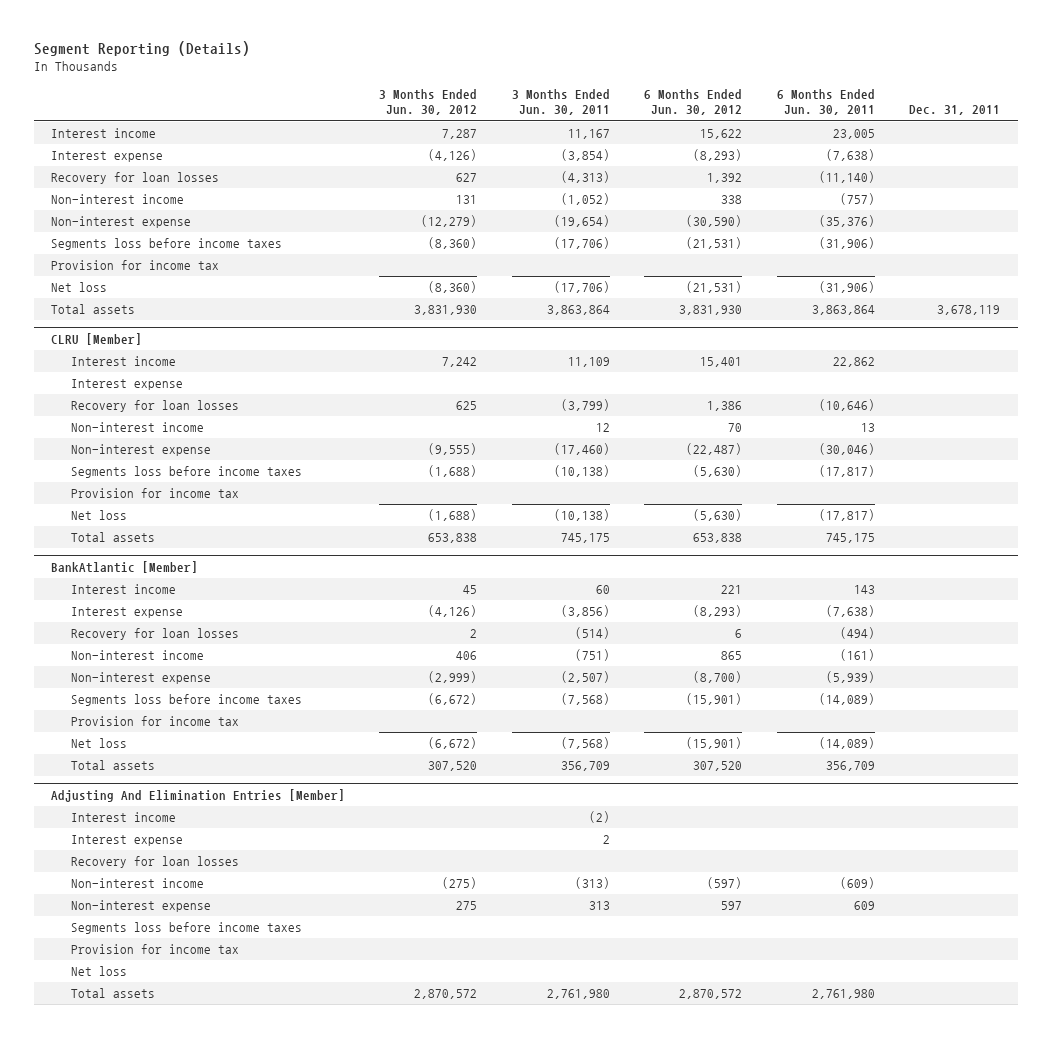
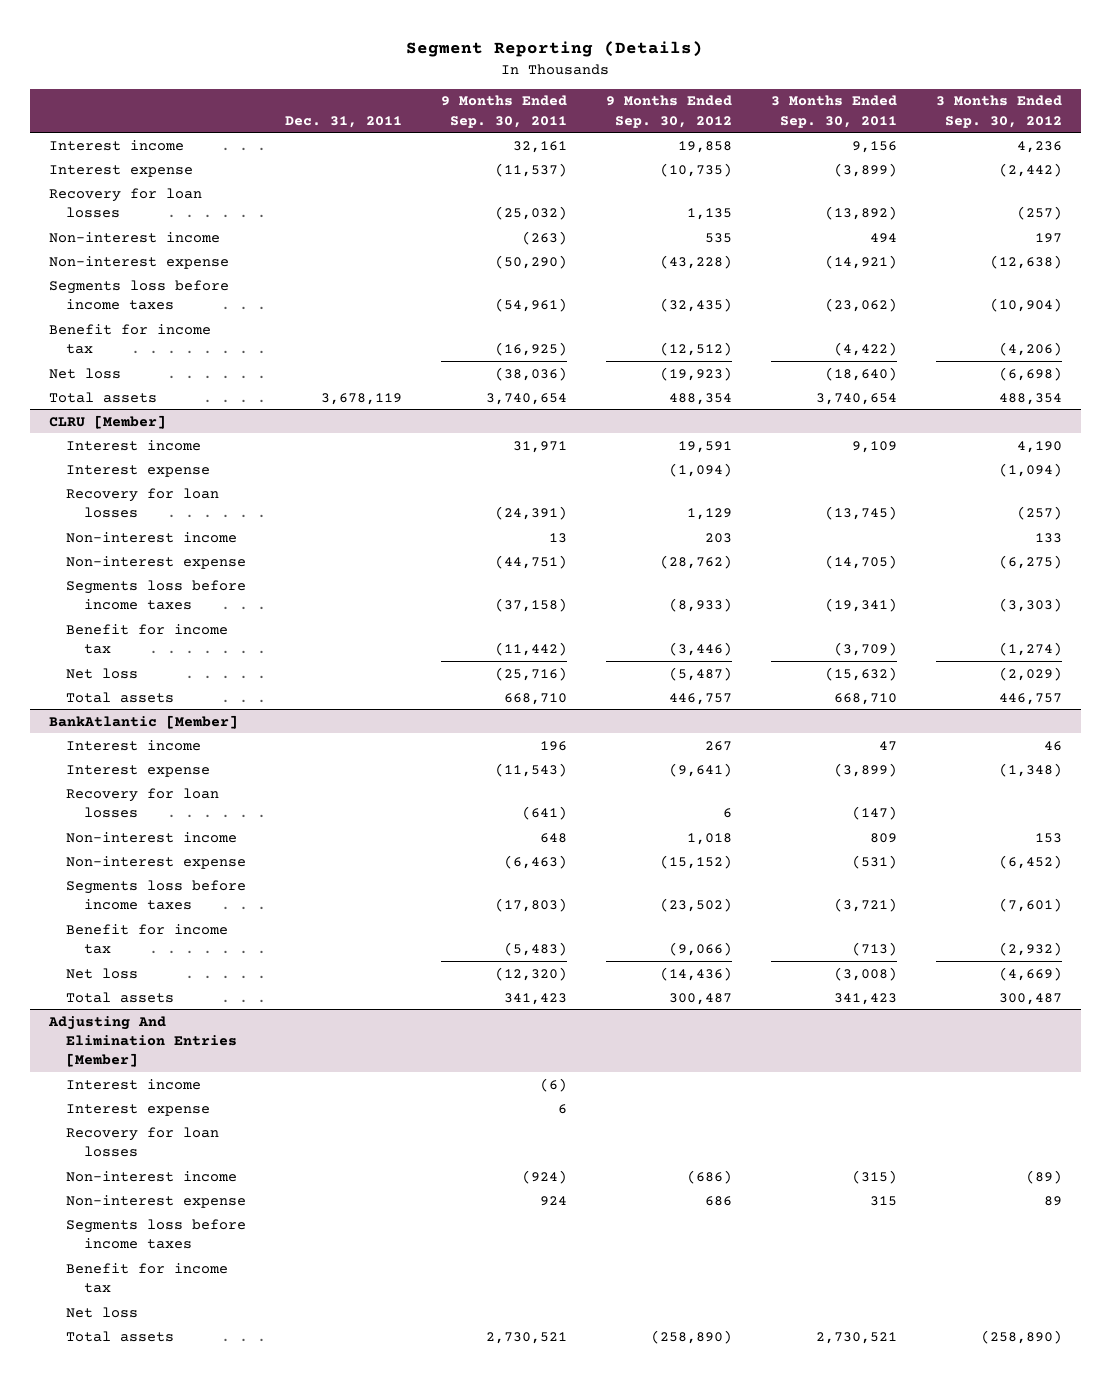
[379,89,478,116] 3 Months Ended Jun. 30, 2012 -> none
[511,89,610,116] 3 Months Ended Jun. 30, 2011 -> none
[644,89,743,116] 6 Months Ended Jun. 30, 2012 -> none
[776,89,875,116] 6 Months Ended Jun. 30, 2011 -> none
none -> [441,95,568,128] 9 Months Ended Sep. 30, 2011
none -> [606,95,733,128] 9 Months Ended Sep. 30, 2012
none -> [770,95,897,128] 3 Months Ended Sep. 30, 2011
none -> [935,95,1062,128] 3 Months Ended Sep. 30, 2012
[50,260,219,271] Provision for income tax -> [48,323,211,354] Benefit for income tax
[70,488,239,499] Provision for income tax -> [66,623,229,654] Benefit for income tax
[70,716,239,727] Provision for income tax -> [66,923,229,954] Benefit for income tax
[70,944,239,955] Provision for income tax -> [66,1262,229,1293] Benefit for income tax

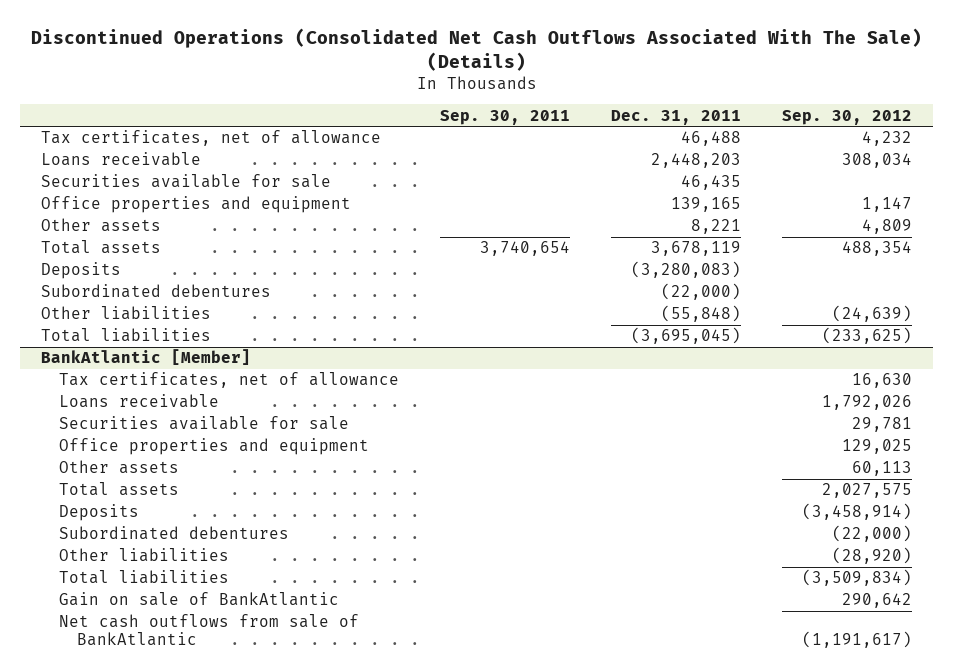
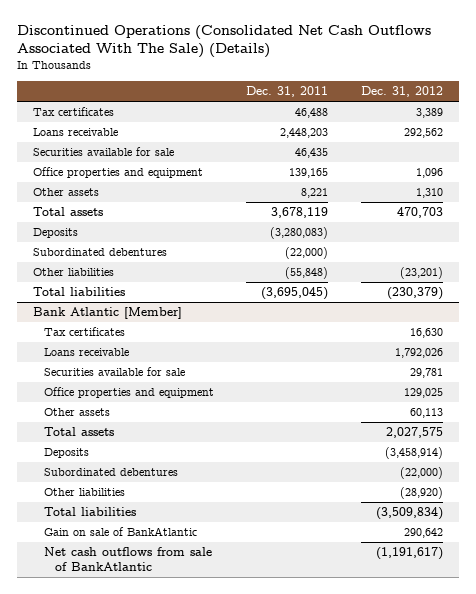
[440,109,571,125] Sep. 30, 2011 -> none
[782,109,913,125] Sep. 30, 2012 -> none
none -> [360,86,443,98] Dec. 31, 2012
[40,130,381,147] Tax certificates, net of allowance -> [32,107,114,117] Tax certificates
[40,349,251,366] BankAtlantic [Member] -> none
[59,372,400,389] Tax certificates, net of allowance -> none
[59,394,220,409] Loans receivable -> none
[59,416,350,431] Securities available for sale -> none
[59,438,370,456] Office properties and equipment -> none
[59,460,180,475] Other assets -> none
[59,482,180,497] Total assets -> none
[59,504,140,522] Deposits -> none
[59,526,290,541] Subordinated debentures -> none
[59,548,230,563] Other liabilities -> none
[59,570,230,585] Total liabilities -> none
[59,592,340,607] Gain on sale of BankAtlantic -> none
[59,614,360,647] Net cash outflows from sale of BankAtlantic -> none
none -> [32,307,182,320] Bank Atlantic [Member]
none -> [43,327,125,337] Tax certificates
none -> [43,348,129,357] Loans receivable
none -> [43,367,185,377] Securities available for sale
none -> [43,387,214,399] Office properties and equipment
none -> [43,408,110,417] Other assets
none -> [43,427,114,437] Total assets
none -> [43,448,89,459] Deposits
none -> [43,468,178,477] Subordinated debentures
none -> [43,488,125,497] Other liabilities
none -> [43,507,136,517] Total liabilities
none -> [43,527,197,537] Gain on sale of BankAtlantic
none -> [43,547,212,571] Net cash outflows from sale of BankAtlantic

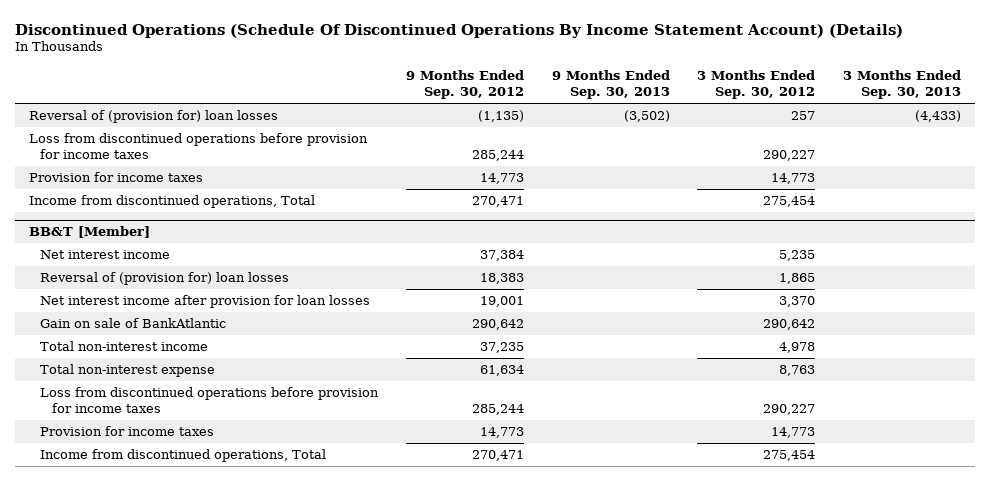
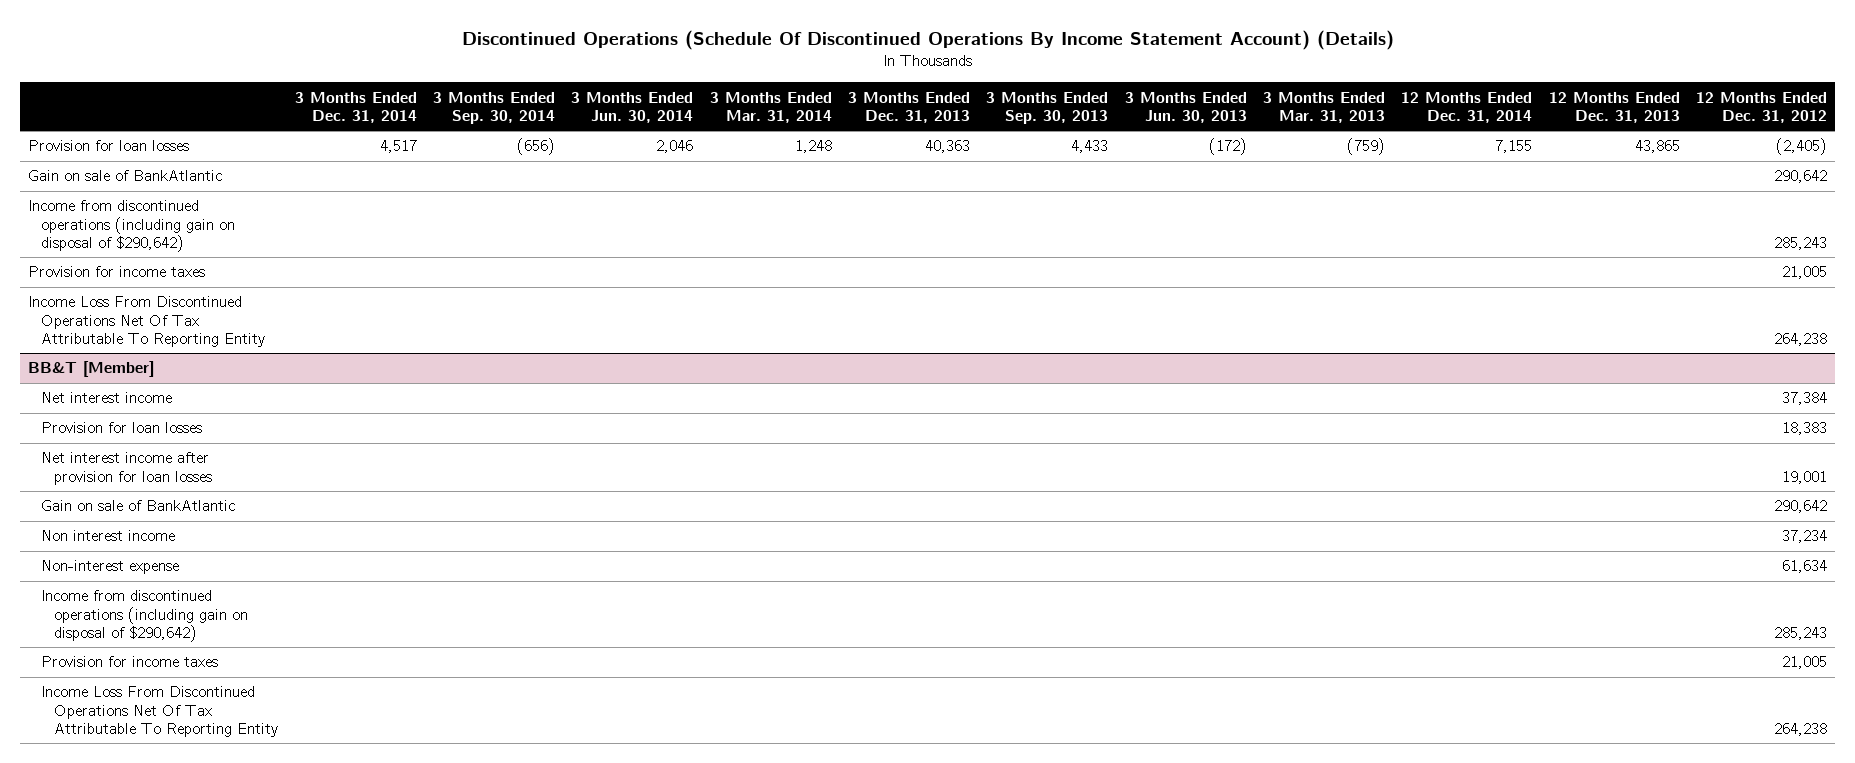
[406,70,525,100] 9 Months Ended Sep. 30, 2012 -> none
[551,70,670,100] 9 Months Ended Sep. 30, 2013 -> none
[697,70,816,100] 3 Months Ended Sep. 30, 2012 -> none
none -> [294,91,417,123] 3 Months Ended Dec. 31, 2014
none -> [433,91,556,124] 3 Months Ended Sep. 30, 2014
none -> [571,91,694,123] 3 Months Ended Jun. 30, 2014
none -> [709,91,832,123] 3 Months Ended Mar. 31, 2014
none -> [848,91,971,123] 3 Months Ended Dec. 31, 2013
none -> [1124,91,1247,123] 3 Months Ended Jun. 30, 2013
none -> [1263,91,1386,123] 3 Months Ended Mar. 31, 2013
none -> [1401,91,1533,123] 12 Months Ended Dec. 31, 2014
none -> [1548,91,1680,123] 12 Months Ended Dec. 31, 2013
none -> [1695,91,1827,123] 12 Months Ended Dec. 31, 2012
[29,110,279,124] Reversal of (provision for) loan losses -> [28,140,190,152] Provision for loan losses
[914,110,961,123] (4,433) -> [1071,140,1109,154] 4,433
none -> [28,170,223,182] Gain on sale of BankAtlantic
[29,133,369,160] Loss from discontinued operations before provision for income taxes -> [28,200,236,253] Income from discontinued operations (including gain on disposal of $290,642)
[29,195,316,209] Income from discontinued operations, Total -> [28,296,266,348] Income Loss From Discontinued Operations Net Of Tax Attributable To Reporting Entity
[40,272,290,286] Reversal of (provision for) loan losses -> [41,422,203,434] Provision for loan losses
[40,341,209,352] Total non-interest income -> [41,530,176,542] Non interest income
[40,364,216,378] Total non-interest expense -> [41,560,180,575] Non-interest expense
[40,387,380,414] Loss from discontinued operations before provision for income taxes -> [41,590,249,643] Income from discontinued operations (including gain on disposal of $290,642)
[40,449,327,463] Income from discontinued operations, Total -> [41,686,279,738] Income Loss From Discontinued Operations Net Of Tax Attributable To Reporting Entity

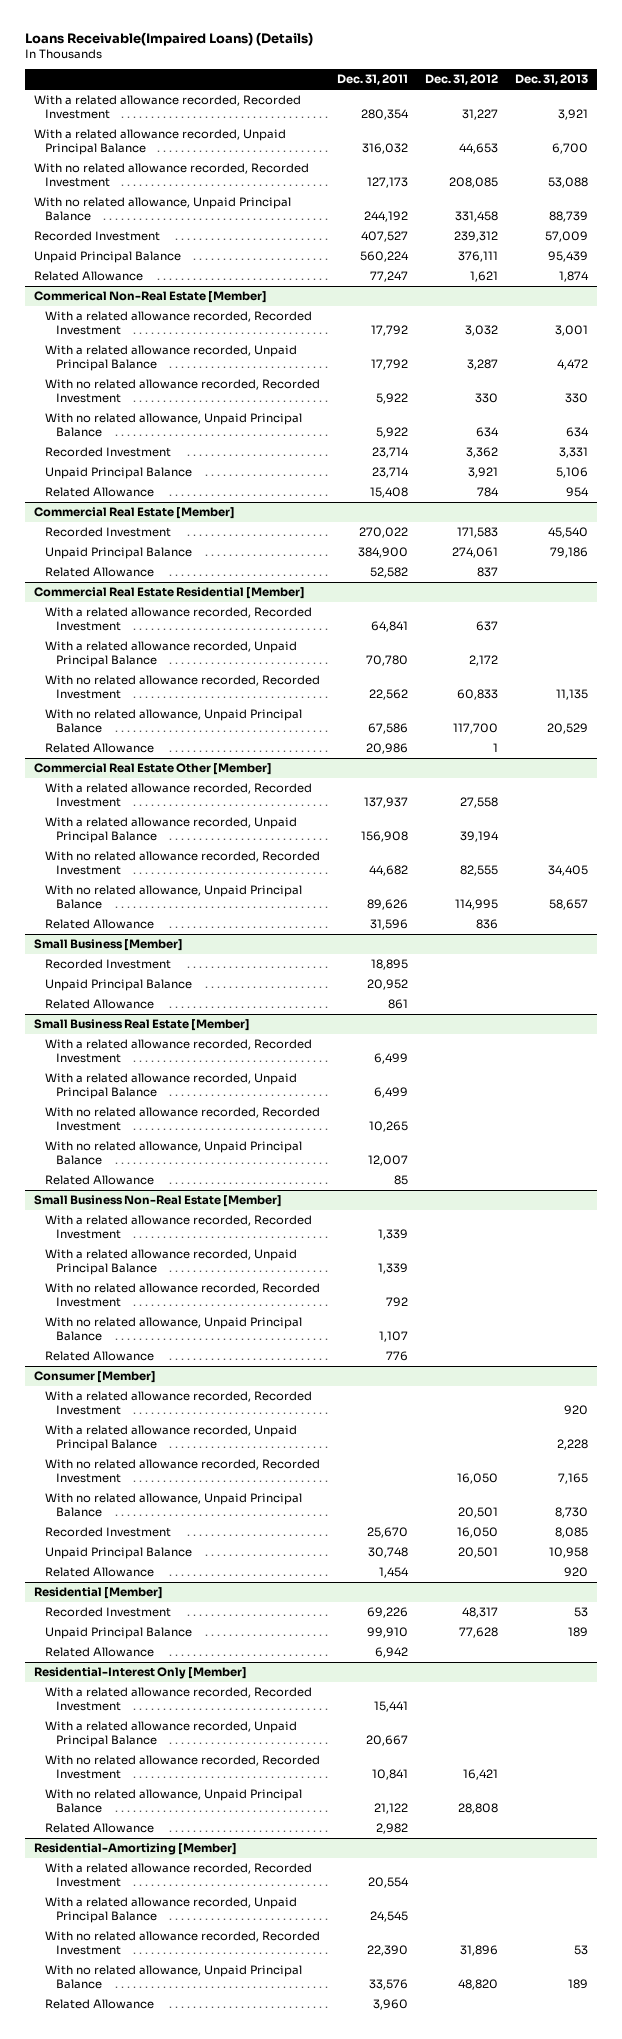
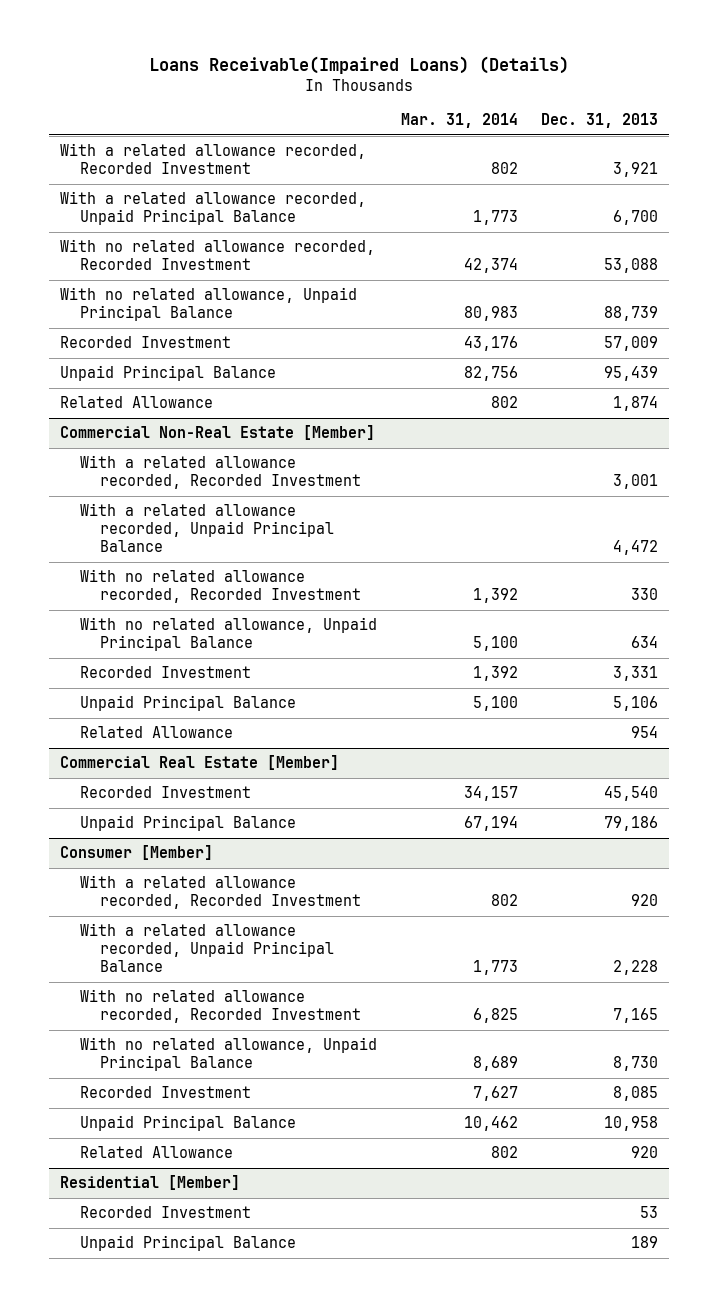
[336,74,408,86] Dec. 31, 2011 -> none
[424,74,498,86] Dec. 31, 2012 -> none
none -> [400,113,518,129] Mar. 31, 2014
[33,291,267,304] Commerical Non-Real Estate [Member] -> [60,425,376,441] Commercial Non-Real Estate [Member]
[44,567,154,578] Related Allowance -> none
[33,587,305,600] Commercial Real Estate Residential [Member] -> none
[44,607,312,632] With a related allowance recorded, Recorded Investment -> none
[44,641,297,668] With a related allowance recorded, Unpaid Principal Balance -> none
[44,675,320,700] With no related allowance recorded, Recorded Investment -> none
[44,709,302,734] With no related allowance, Unpaid Principal Balance -> none
[44,743,154,754] Related Allowance -> none
[33,763,272,776] Commercial Real Estate Other [Member] -> none
[44,783,312,808] With a related allowance recorded, Recorded Investment -> none
[44,817,297,844] With a related allowance recorded, Unpaid Principal Balance -> none
[44,851,320,876] With no related allowance recorded, Recorded Investment -> none
[44,885,302,910] With no related allowance, Unpaid Principal Balance -> none
[44,919,154,930] Related Allowance -> none
[33,939,183,952] Small Business [Member] -> none
[44,959,171,970] Recorded Investment -> none
[44,979,192,992] Unpaid Principal Balance -> none
[44,999,154,1010] Related Allowance -> none
[33,1019,250,1032] Small Business Real Estate [Member] -> none
[44,1039,312,1064] With a related allowance recorded, Recorded Investment -> none
[44,1073,297,1100] With a related allowance recorded, Unpaid Principal Balance -> none
[44,1107,320,1132] With no related allowance recorded, Recorded Investment -> none
[44,1141,302,1166] With no related allowance, Unpaid Principal Balance -> none
[44,1175,154,1186] Related Allowance -> none
[33,1195,282,1208] Small Business Non-Real Estate [Member] -> none
[44,1215,312,1240] With a related allowance recorded, Recorded Investment -> none
[44,1249,297,1276] With a related allowance recorded, Unpaid Principal Balance -> none
[44,1283,320,1308] With no related allowance recorded, Recorded Investment -> none
[44,1317,302,1342] With no related allowance, Unpaid Principal Balance -> none
[44,1351,154,1362] Related Allowance -> none
[44,1647,154,1658] Related Allowance -> none
[33,1667,247,1680] Residential-Interest Only [Member] -> none
[44,1687,312,1712] With a related allowance recorded, Recorded Investment -> none
[44,1721,297,1748] With a related allowance recorded, Unpaid Principal Balance -> none
[44,1755,320,1780] With no related allowance recorded, Recorded Investment -> none
[44,1789,302,1814] With no related allowance, Unpaid Principal Balance -> none
[44,1823,154,1834] Related Allowance -> none
[33,1843,237,1856] Residential-Amortizing [Member] -> none
[44,1863,312,1888] With a related allowance recorded, Recorded Investment -> none
[44,1897,297,1924] With a related allowance recorded, Unpaid Principal Balance -> none
[44,1931,320,1956] With no related allowance recorded, Recorded Investment -> none
[44,1965,302,1990] With no related allowance, Unpaid Principal Balance -> none
[44,1999,154,2010] Related Allowance -> none

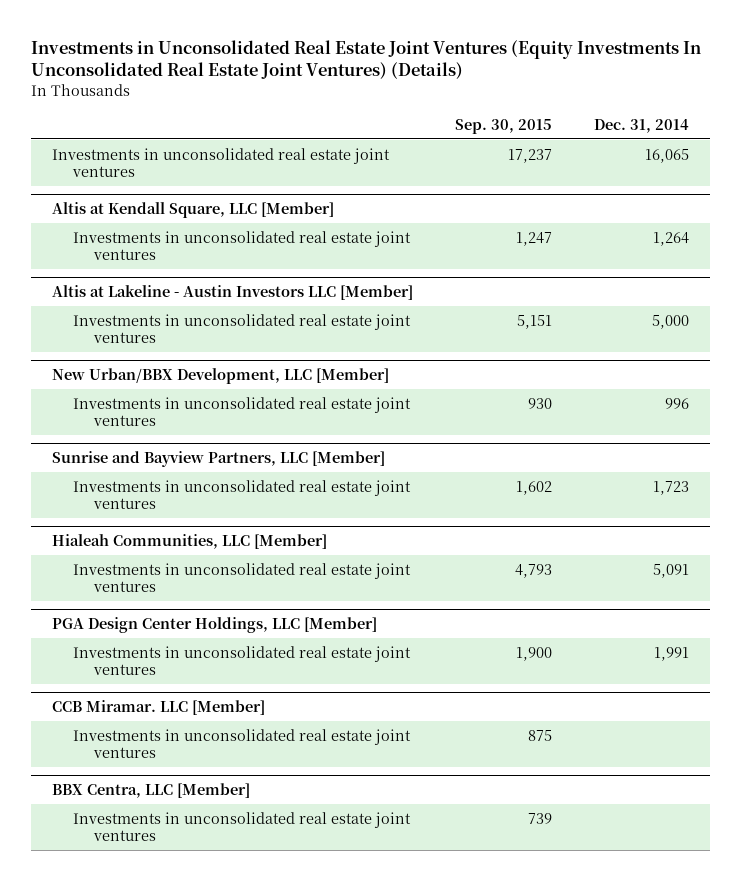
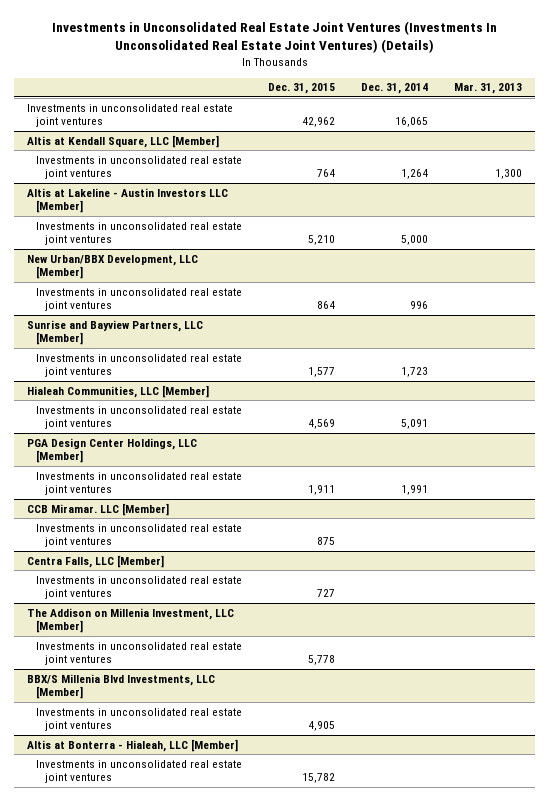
[31,39,702,80] Investments in Unconsolidated Real Estate Joint Ventures (Equity Investments In Unconsolidated Real Estate Joint Ventures) (Details) -> [51,21,497,54] Investments in Unconsolidated Real Estate Joint Ventures (Investments In Unconsolidated Real Estate Joint Ventures) (Details)
[455,118,553,134] Sep. 30, 2015 -> none
none -> [268,83,336,95] Dec. 31, 2015
none -> [454,83,523,95] Mar. 31, 2013
[52,783,251,799] BBX Centra, LLC [Member] -> [27,554,165,568] Centra Falls, LLC [Member]
none -> [27,607,235,634] The Addison on Millenia Investment, LLC [Member]
none -> [36,641,243,666] Investments in unconsolidated real estate joint ventures
none -> [27,673,216,700] BBX/S Millenia Blvd Investments, LLC [Member]
none -> [36,707,243,732] Investments in unconsolidated real estate joint ventures
none -> [27,738,239,752] Altis at Bonterra - Hialeah, LLC [Member]
none -> [36,759,243,784] Investments in unconsolidated real estate joint ventures

